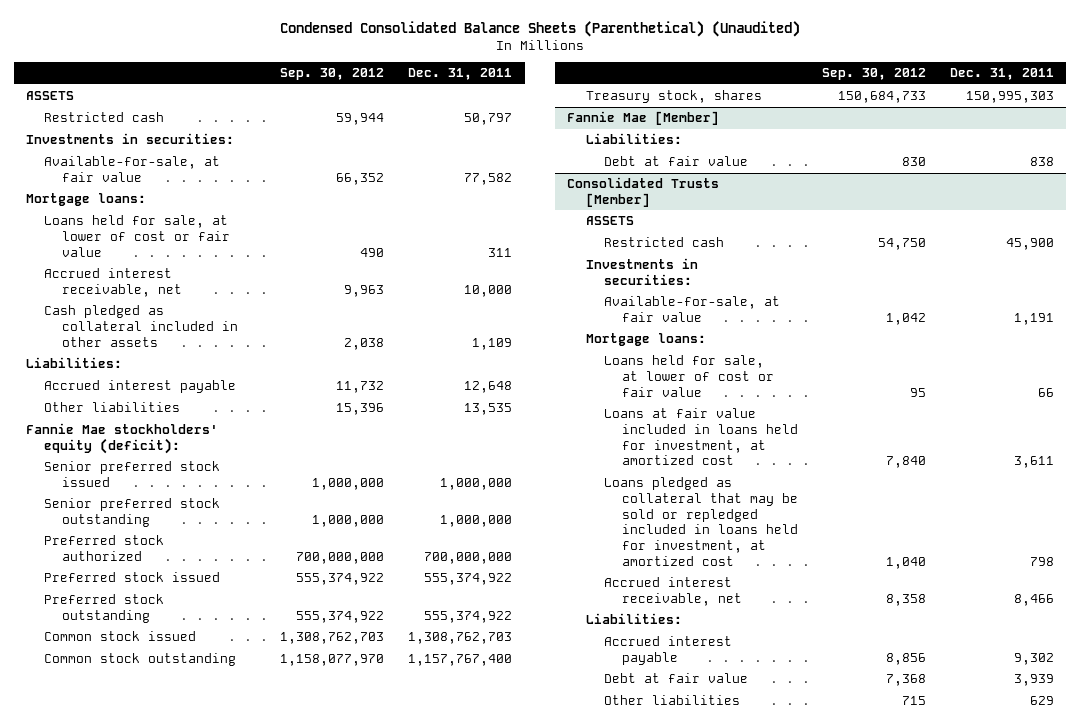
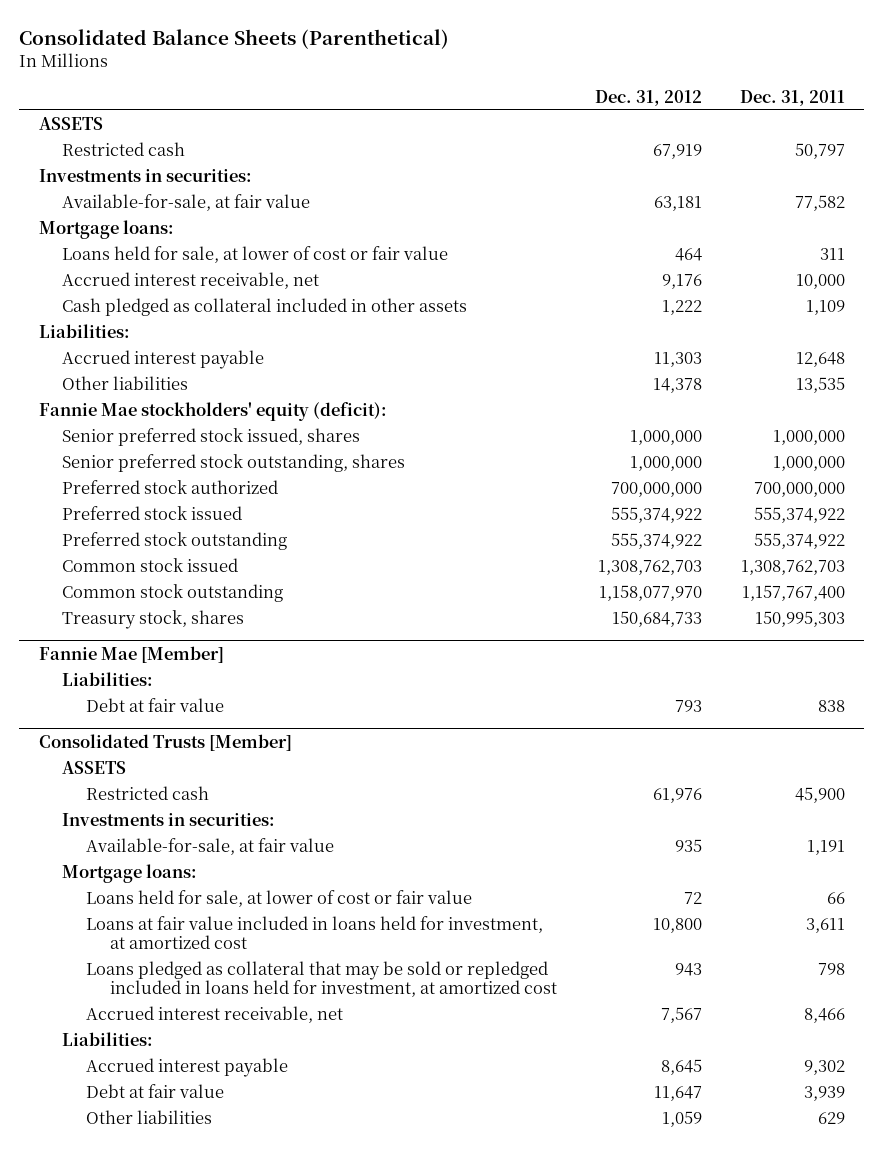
[279,21,800,38] Condensed Consolidated Balance Sheets (Parenthetical) (Unaudited) -> [19,29,450,50] Consolidated Balance Sheets (Parenthetical)
[280,68,385,81] Sep. 30, 2012 -> none
none -> [595,89,703,106] Dec. 31, 2012
[44,461,221,487] Senior preferred stock issued -> [62,428,361,447] Senior preferred stock issued, shares
[44,498,221,527] Senior preferred stock outstanding -> [62,454,406,473] Senior preferred stock outstanding, shares

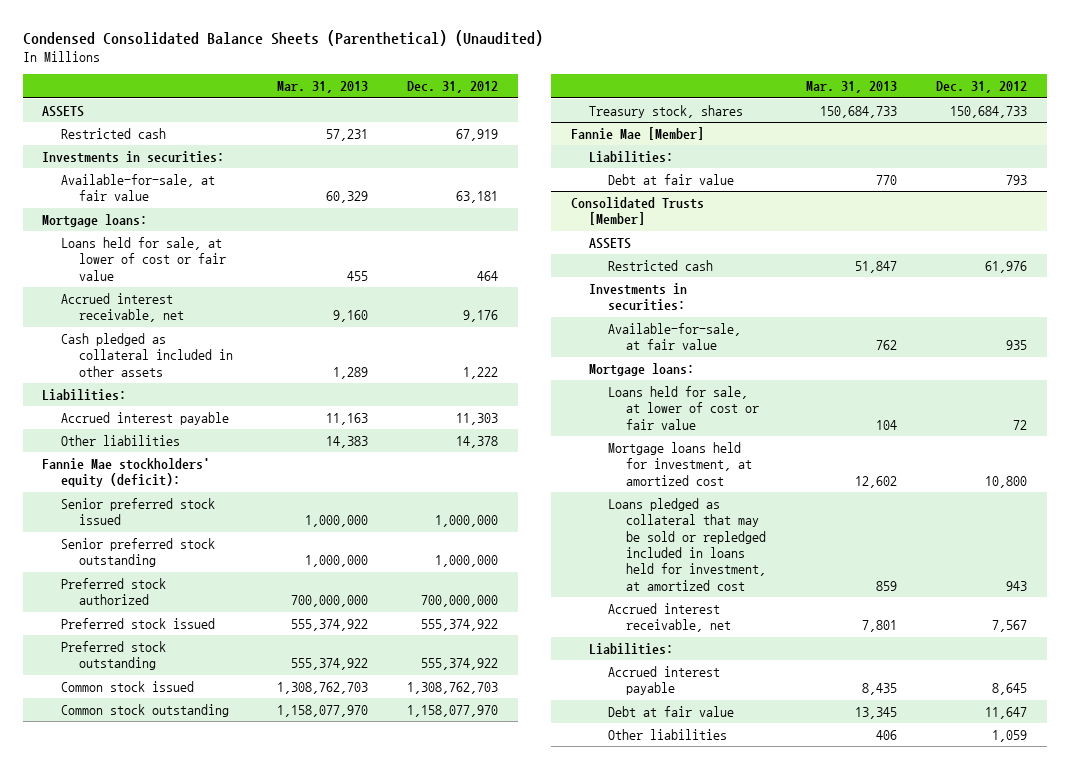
[19,29,450,50] Consolidated Balance Sheets (Parenthetical) -> [22,30,543,47] Condensed Consolidated Balance Sheets (Parenthetical) (Unaudited)
[740,89,846,106] Dec. 31, 2011 -> none
none -> [276,81,368,94] Mar. 31, 2013
[62,428,361,447] Senior preferred stock issued, shares -> [60,497,215,526] Senior preferred stock issued
[62,454,406,473] Senior preferred stock outstanding, shares -> [60,537,215,568] Senior preferred stock outstanding
[86,916,544,950] Loans at fair value included in loans held for investment, at amortized cost -> [607,441,753,486] Mortgage loans held for investment, at amortized cost

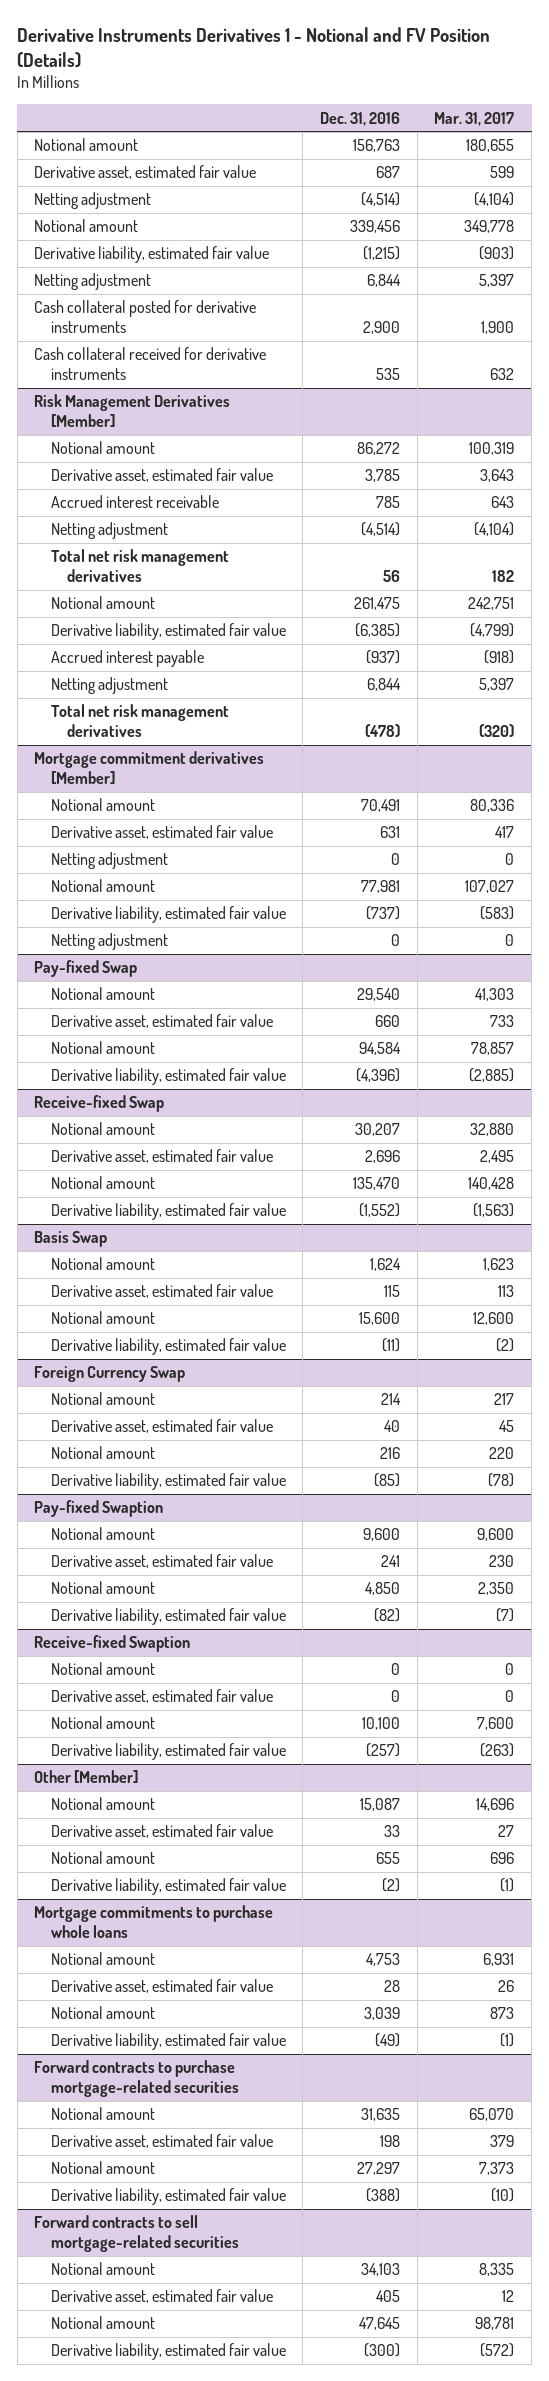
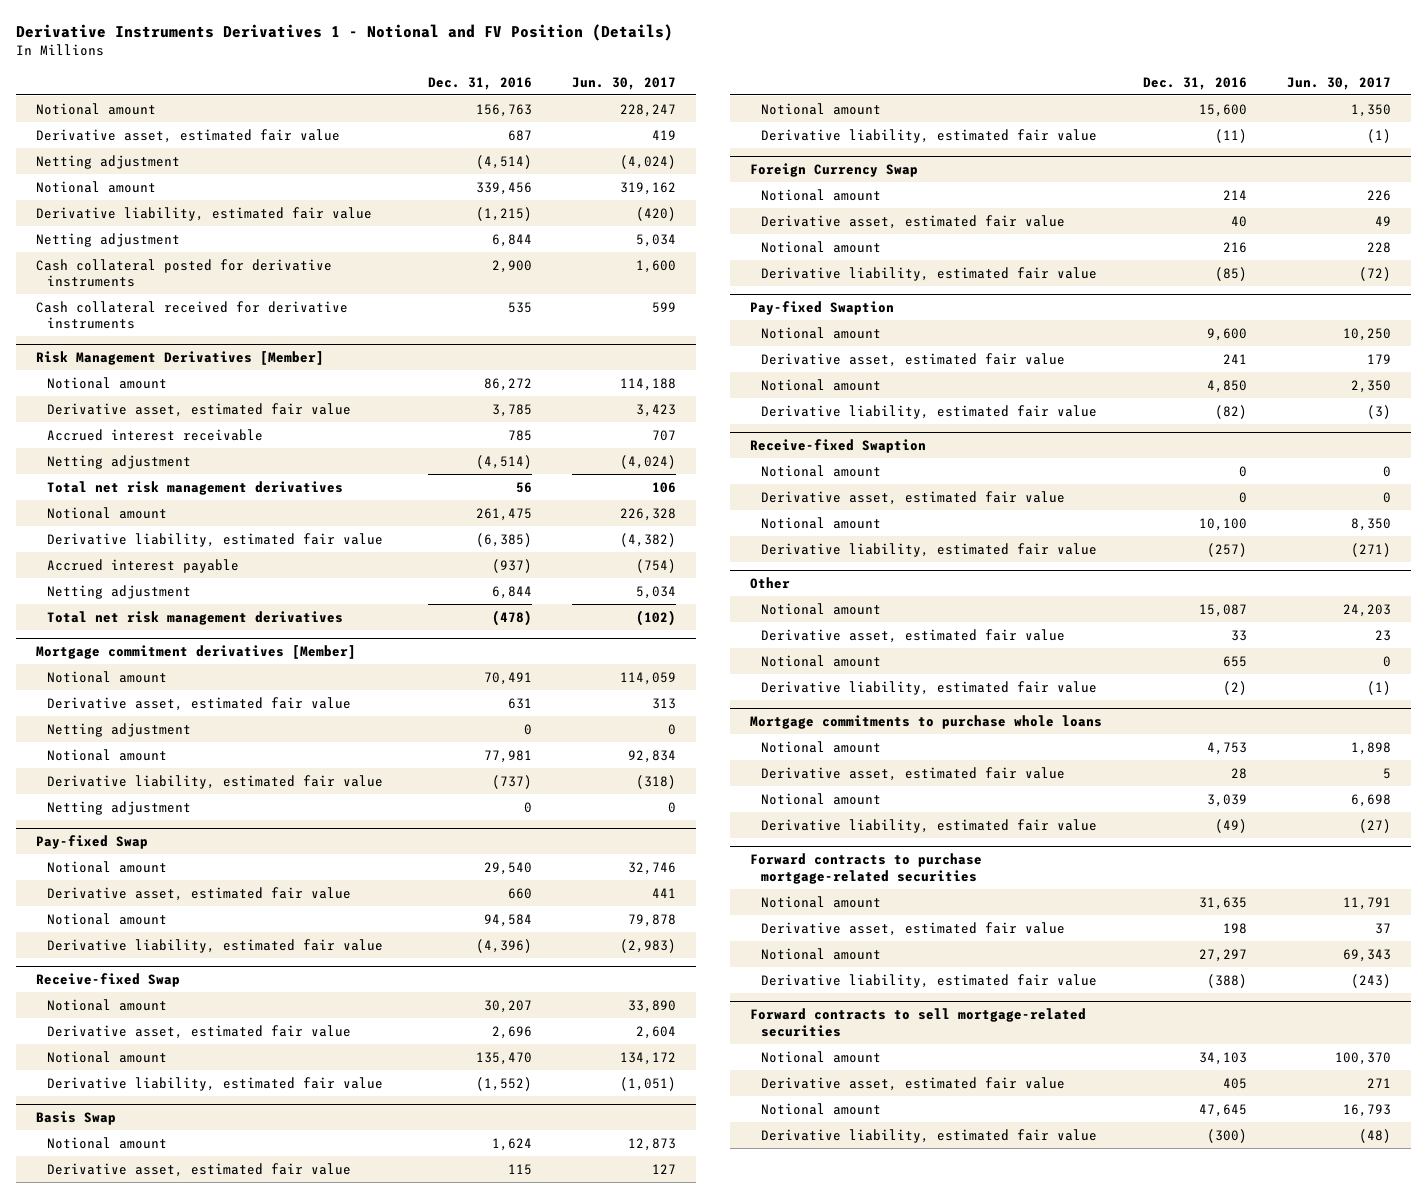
[434,111,515,126] Mar. 31, 2017 -> none
none -> [572,76,677,90] Jun. 30, 2017
[34,1770,139,1784] Other [Member] -> [750,576,791,589] Other

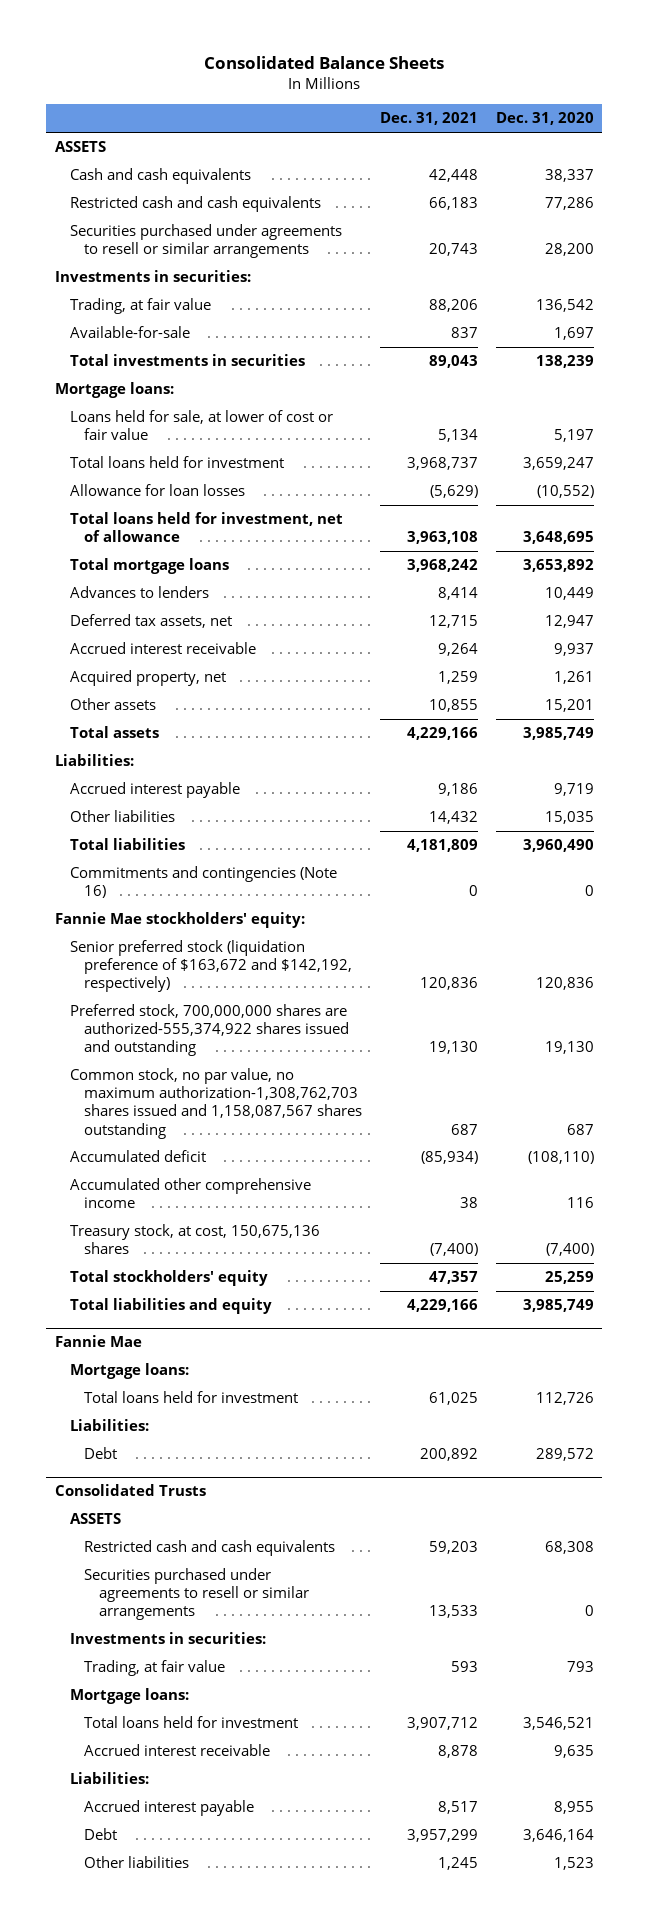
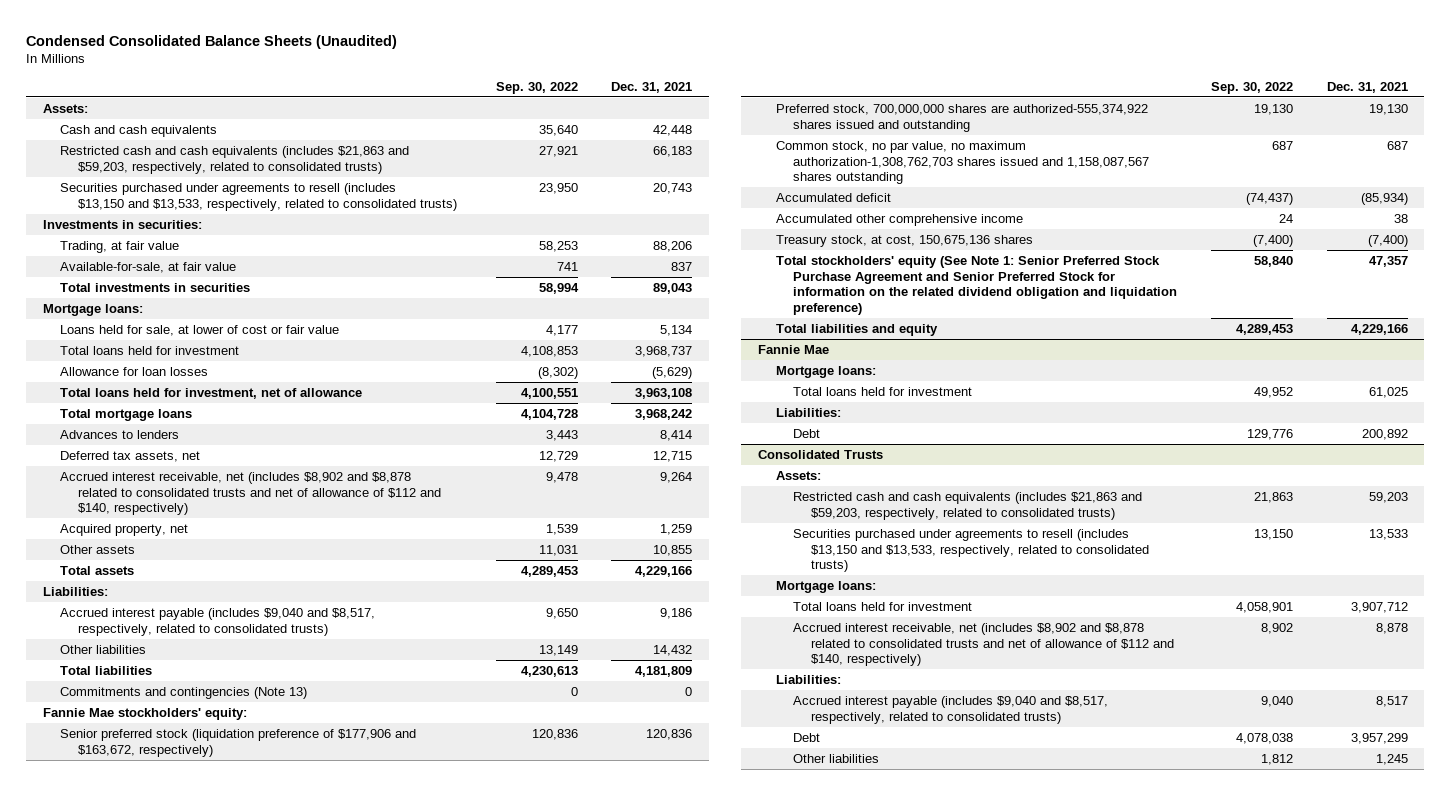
[204,56,445,70] Consolidated Balance Sheets -> [25,34,397,49] Condensed Consolidated Balance Sheets (Unaudited)
[495,112,594,126] Dec. 31, 2020 -> none
none -> [495,81,578,94] Sep. 30, 2022
[54,141,106,153] ASSETS -> [42,103,88,113] Assets:
[69,196,321,213] Restricted cash and cash equivalents -> [60,145,410,174] Restricted cash and cash equivalents (includes $21,863 and $59,203, respectively, related to consolidated trusts)
[69,224,342,259] Securities purchased under agreements to resell or similar arrangements -> [60,182,457,211] Securities purchased under agreements to resell (includes $13,150 and $13,533, respectively, related to consolidated trusts)
[69,326,190,339] Available-for-sale -> [60,261,237,273] Available-for-sale, at fair value
[69,642,256,655] Accrued interest receivable -> [60,471,441,516] Accrued interest receivable, net (includes $8,902 and $8,878 related to consolidated trusts and net of allowance of $112 and $140, respectively)
[69,782,240,799] Accrued interest payable -> [60,607,376,636] Accrued interest payable (includes $9,040 and $8,517, respectively, related to consolidated trusts)
[69,866,337,899] Commitments and contingencies (Note 16) -> [60,686,308,699] Commitments and contingencies (Note 13)
[69,940,353,993] Senior preferred stock (liquidation preference of $163,672 and $142,192, respectively) -> [60,728,417,757] Senior preferred stock (liquidation preference of $177,906 and $163,672, respectively)
[69,1270,268,1287] Total stockholders' equity -> [775,255,1178,316] Total stockholders' equity (See Note 1: Senior Preferred Stock Purchase Agreement and Senior Preferred Stock for information on the related dividend obligation and liquidation preference)
[69,1632,266,1645] Investments in securities: -> none
[84,1660,226,1677] Trading, at fair value -> none
[69,1513,121,1525] ASSETS -> [775,470,821,480] Assets:
[84,1540,336,1557] Restricted cash and cash equivalents -> [793,491,1143,520] Restricted cash and cash equivalents (includes $21,863 and $59,203, respectively, related to consolidated trusts)
[84,1568,310,1621] Securities purchased under agreements to resell or similar arrangements -> [793,528,1149,573] Securities purchased under agreements to resell (includes $13,150 and $13,533, respectively, related to consolidated trusts)
[84,1744,271,1757] Accrued interest receivable -> [793,622,1174,667] Accrued interest receivable, net (includes $8,902 and $8,878 related to consolidated trusts and net of allowance of $112 and $140, respectively)
[84,1800,255,1817] Accrued interest payable -> [793,695,1109,724] Accrued interest payable (includes $9,040 and $8,517, respectively, related to consolidated trusts)

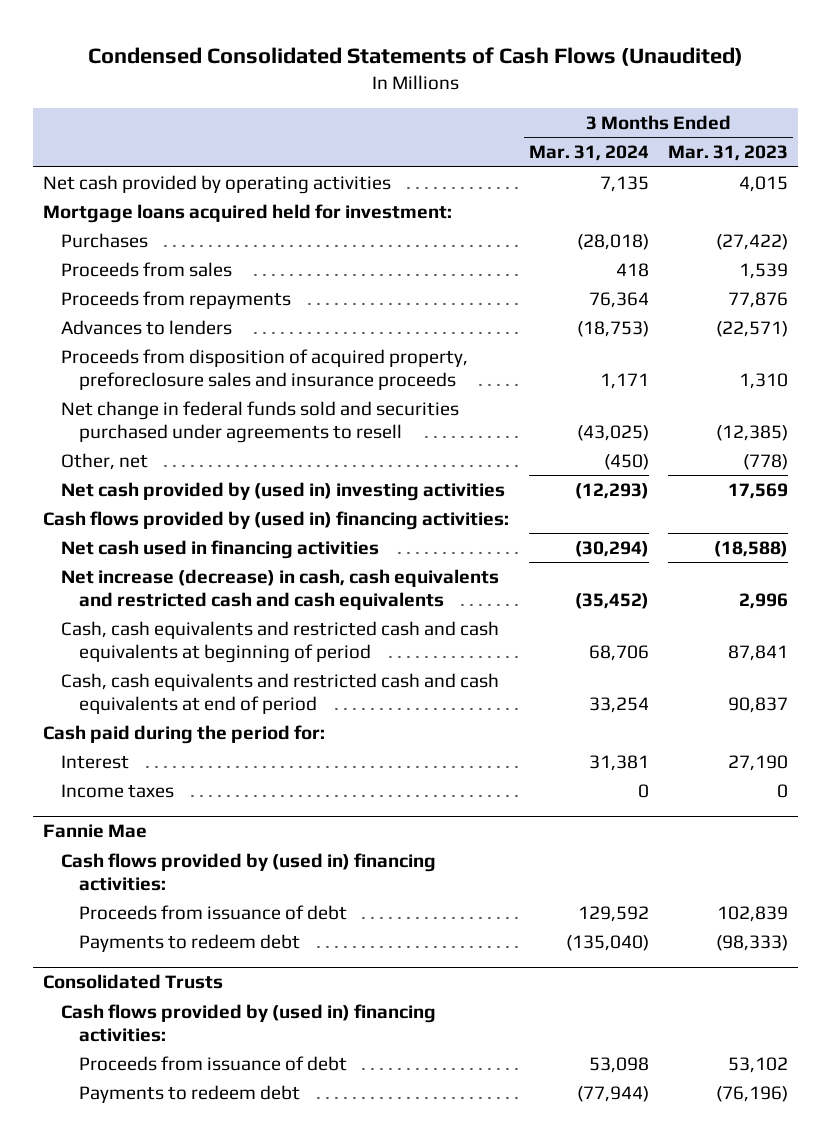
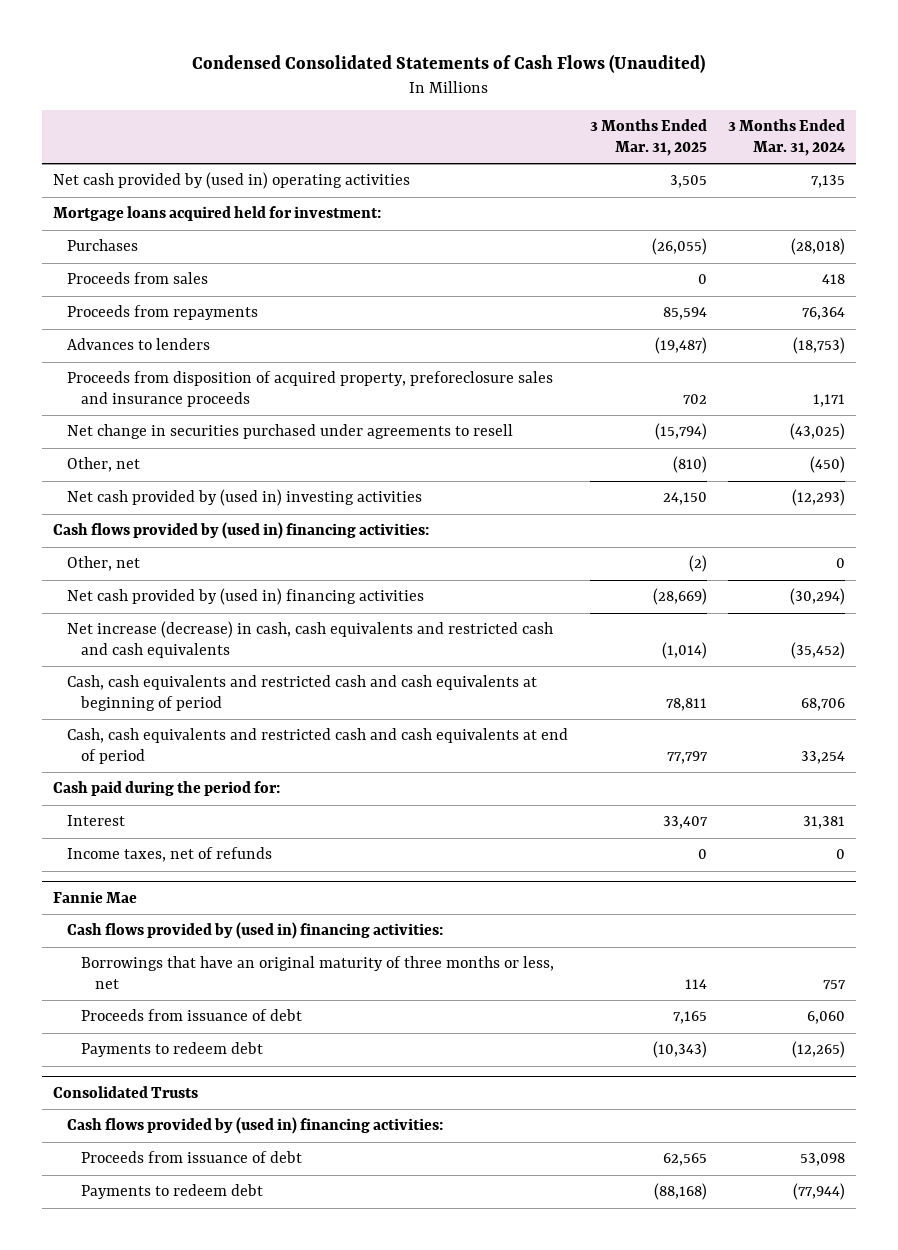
[668,145,789,162] Mar. 31, 2023 -> none
none -> [589,119,707,156] 3 Months Ended Mar. 31, 2025
[43,174,392,194] Net cash provided by operating activities -> [53,172,411,190] Net cash provided by (used in) operating activities
[60,400,459,443] Net change in federal funds sold and securities purchased under agreements to resell -> [67,424,514,440] Net change in securities purchased under agreements to resell
none -> [67,556,141,572] Other, net
[60,539,379,559] Net cash used in financing activities -> [67,588,425,606] Net cash provided by (used in) financing activities
[60,783,174,798] Income taxes -> [67,847,273,863] Income taxes, net of refunds
none -> [80,956,554,989] Borrowings that have an original maturity of three months or less, net
[577,905,649,922] 129,592 -> [807,1011,846,1025] 6,060
[565,934,649,951] (135,040) -> [792,1041,846,1059] (12,265)

